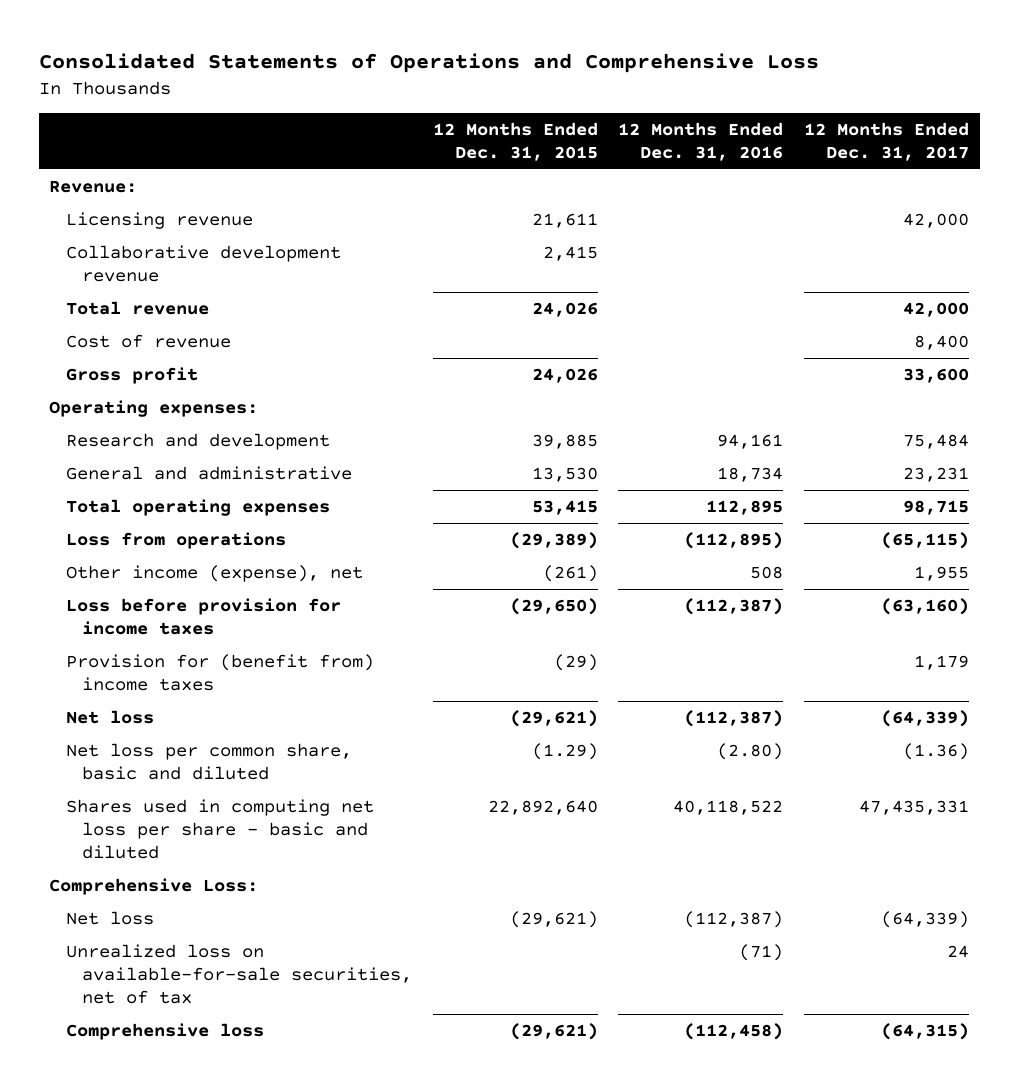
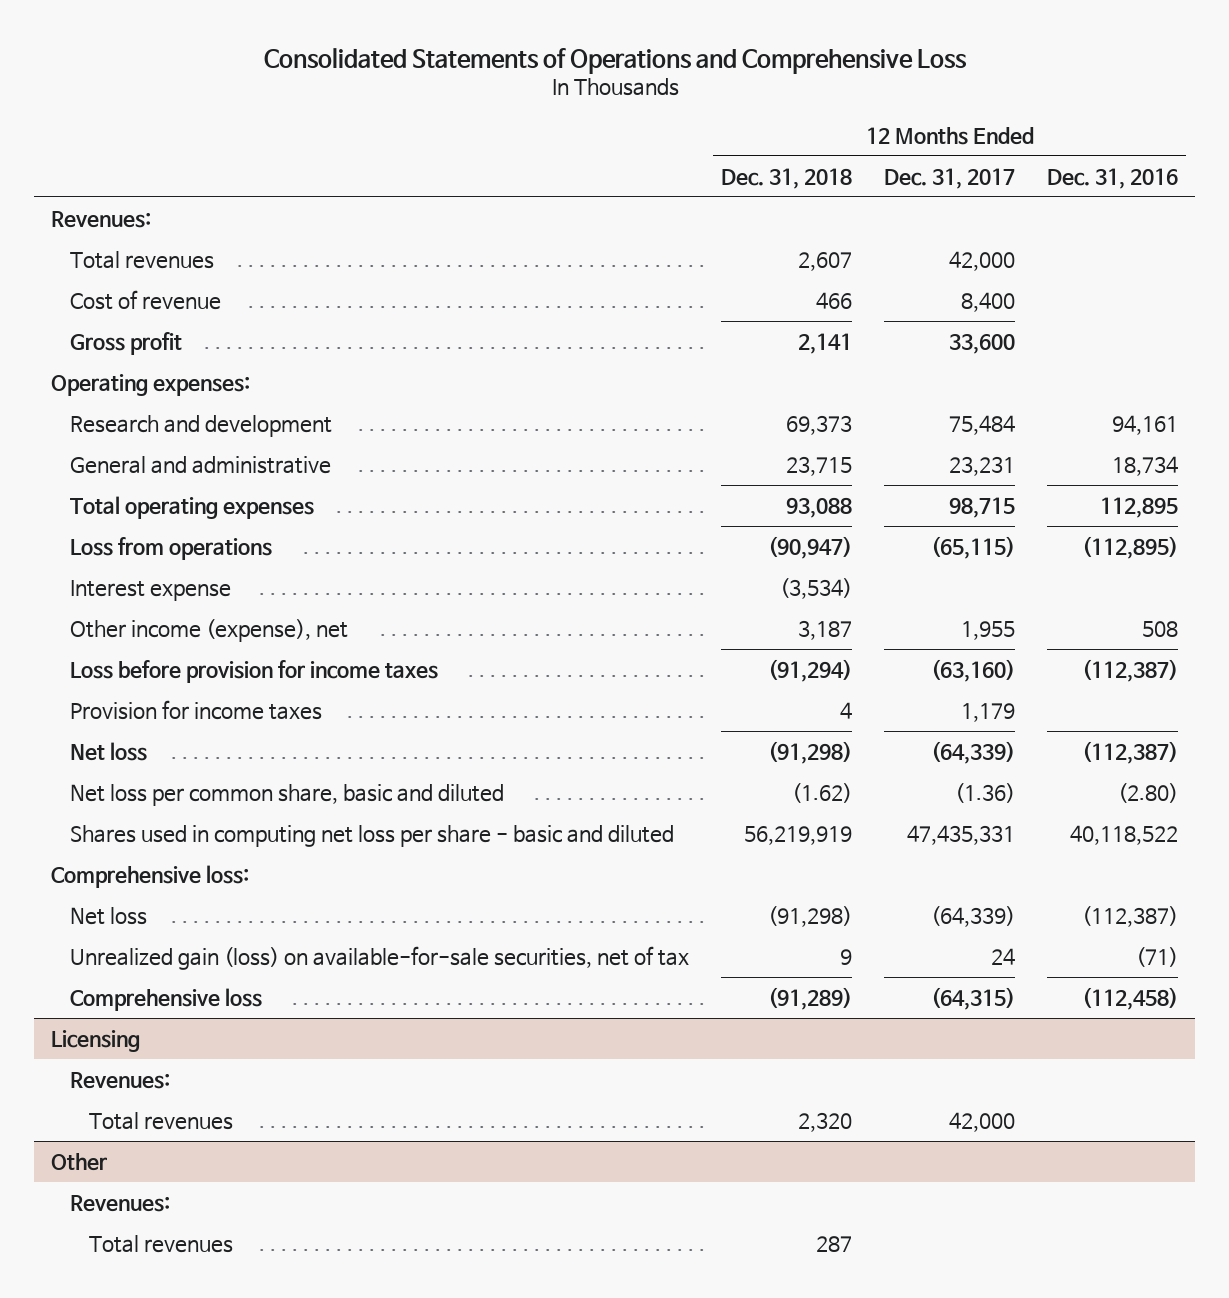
[432,122,598,161] 12 Months Ended Dec. 31, 2015 -> none
none -> [721,167,853,189] Dec. 31, 2018
[65,212,253,230] Licensing revenue -> none
[65,245,341,282] Collaborative development revenue -> none
[49,181,138,194] Revenue: -> [50,210,151,228] Revenues:
[65,301,209,316] Total revenue -> [69,250,214,269] Total revenues
none -> [69,579,231,601] Interest expense
[65,654,374,691] Provision for (benefit from) income taxes -> [69,699,322,720] Provision for income taxes
[49,878,259,896] Comprehensive Loss: -> [50,864,249,888] Comprehensive loss:
[65,944,412,1004] Unrealized loss on available-for-sale securities, net of tax -> [69,945,689,970] Unrealized gain (loss) on available-for-sale securities, net of tax
none -> [50,1029,140,1052] Licensing
none -> [69,1071,170,1089] Revenues:
none -> [89,1111,234,1130] Total revenues
none -> [50,1152,107,1171] Other
none -> [69,1194,170,1212] Revenues:
none -> [89,1234,234,1253] Total revenues

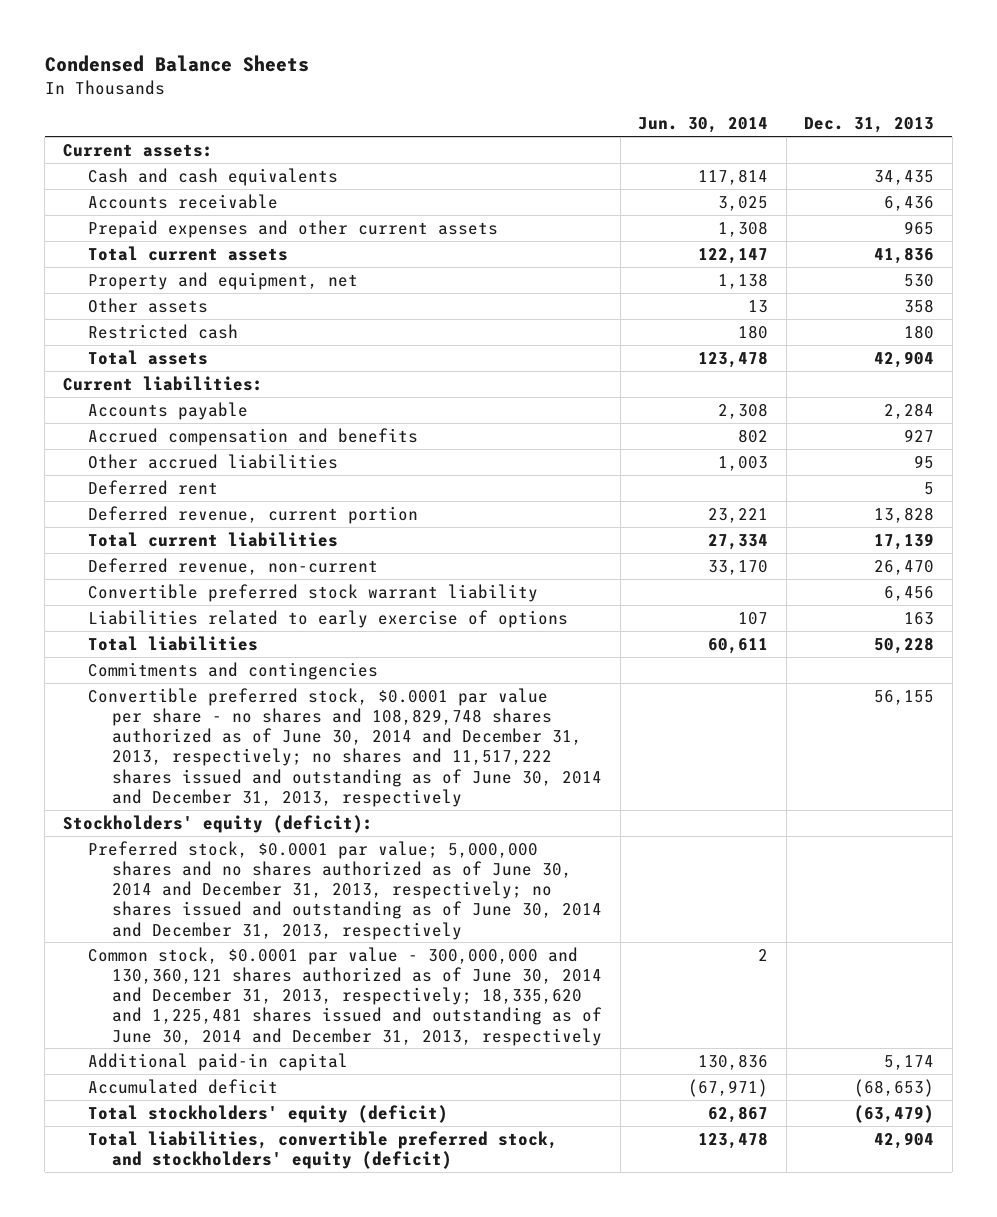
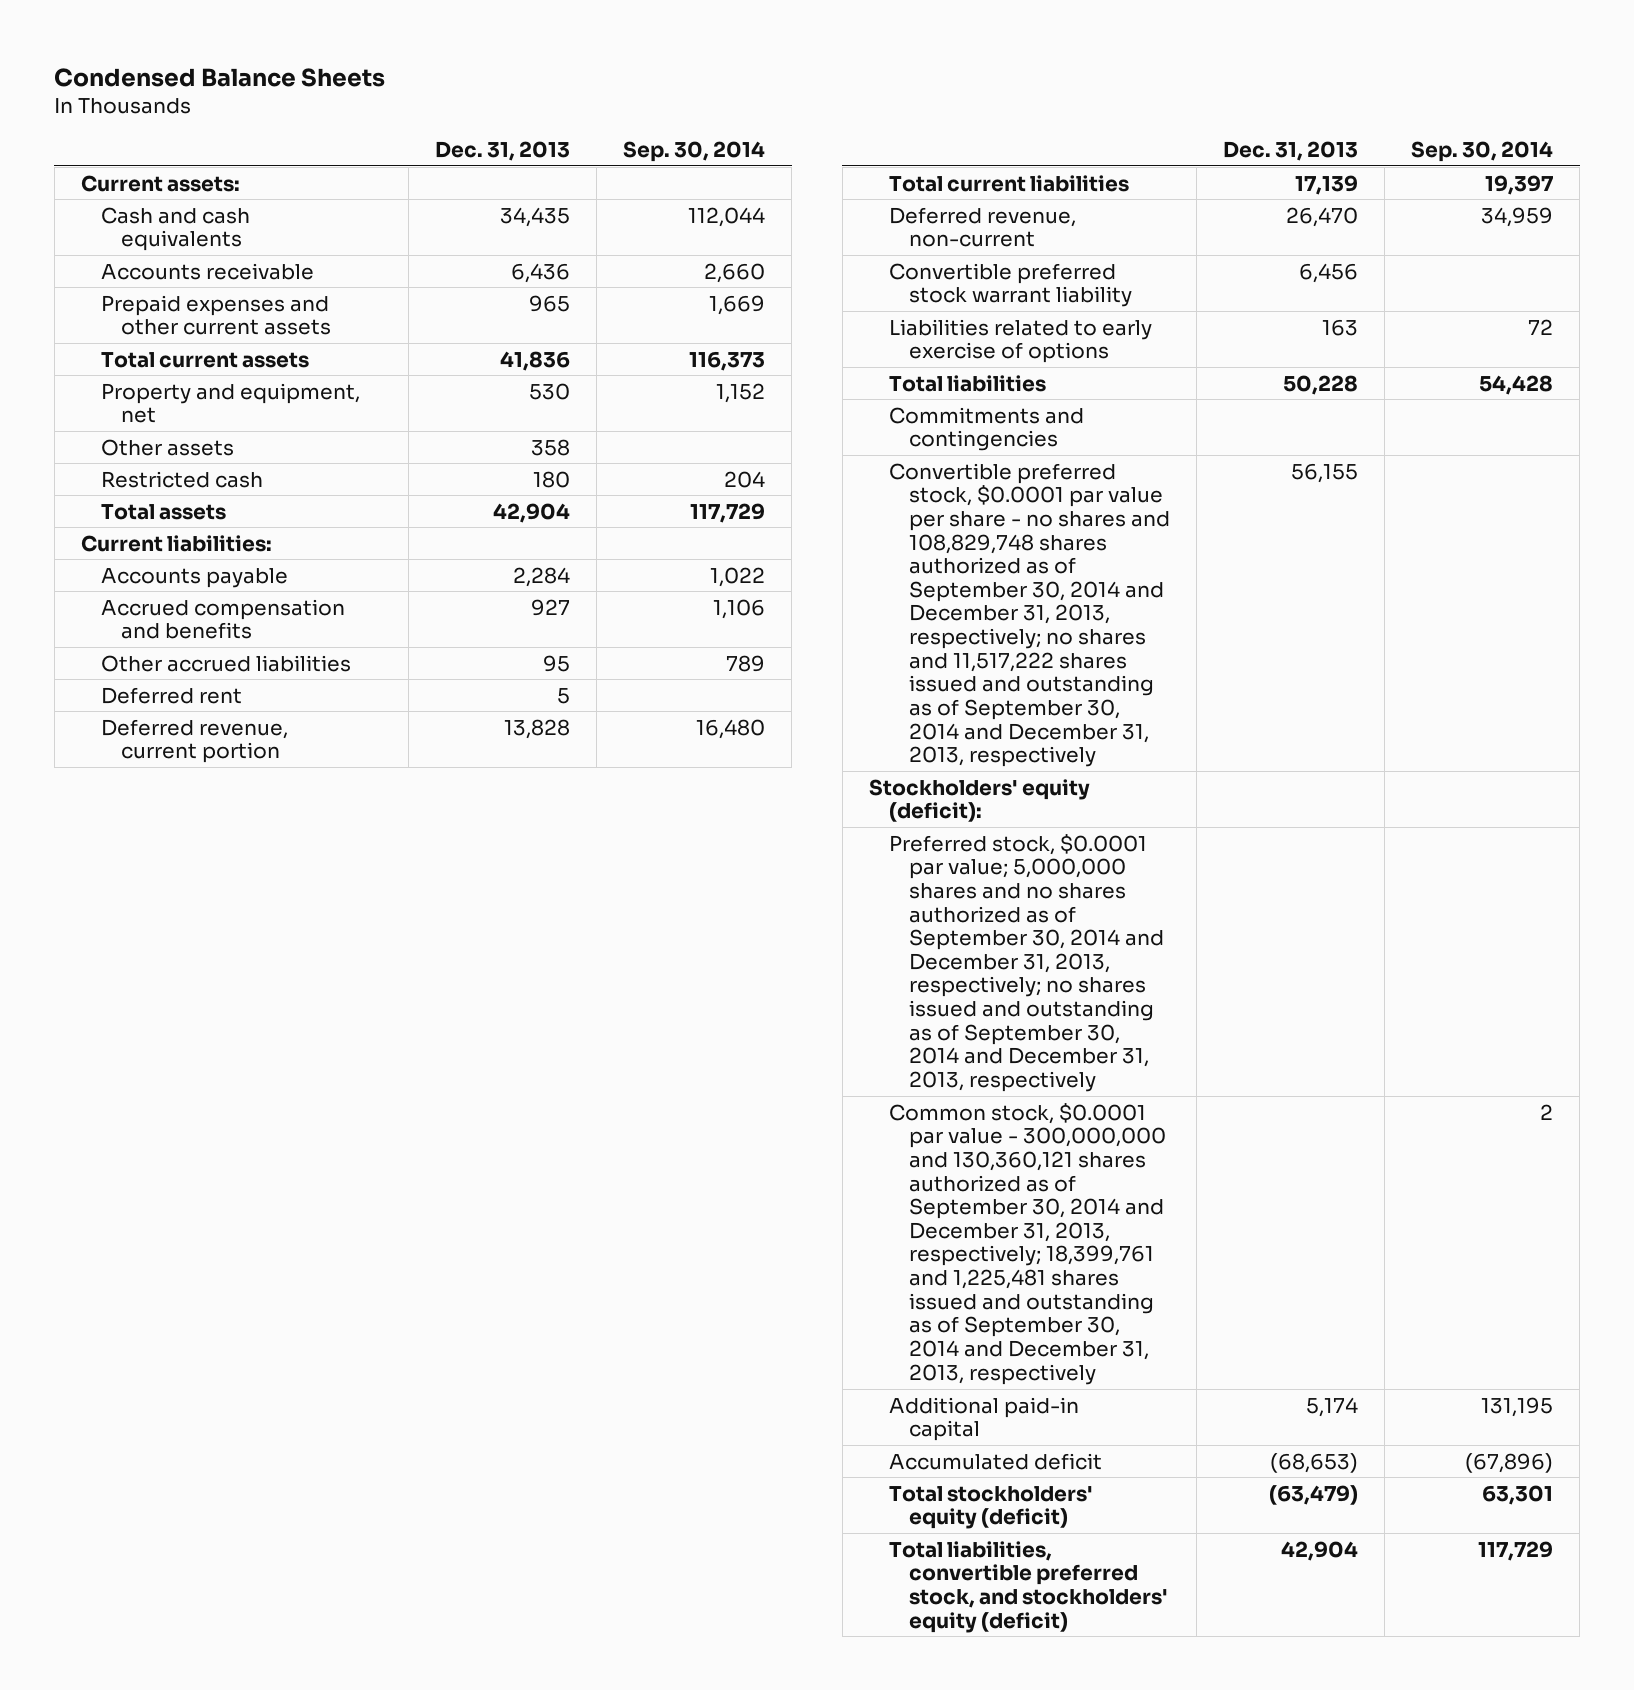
[638,117,769,134] Jun. 30, 2014 -> none
none -> [623,140,766,162] Sep. 30, 2014
[87,687,603,807] Convertible preferred stock, $0.0001 par value per share - no shares and 108,829,748 shares authorized as of June 30, 2014 and December 31, 2013, respectively; no shares and 11,517,222 shares issued and outstanding as of June 30, 2014 and December 31, 2013, respectively -> [888,462,1171,768] Convertible preferred stock, $0.0001 par value per share - no shares and 108,829,748 shares authorized as of September 30, 2014 and December 31, 2013, respectively; no shares and 11,517,222 shares issued and outstanding as of September 30, 2014 and December 31, 2013, respectively
[87,840,603,940] Preferred stock, $0.0001 par value; 5,000,000 shares and no shares authorized as of June 30, 2014 and December 31, 2013, respectively; no shares issued and outstanding as of June 30, 2014 and December 31, 2013, respectively -> [888,833,1165,1093] Preferred stock, $0.0001 par value; 5,000,000 shares and no shares authorized as of September 30, 2014 and December 31, 2013, respectively; no shares issued and outstanding as of September 30, 2014 and December 31, 2013, respectively
[87,946,603,1046] Common stock, $0.0001 par value - 300,000,000 and 130,360,121 shares authorized as of June 30, 2014 and December 31, 2013, respectively; 18,335,620 and 1,225,481 shares issued and outstanding as of June 30, 2014 and December 31, 2013, respectively -> [888,1102,1167,1385] Common stock, $0.0001 par value - 300,000,000 and 130,360,121 shares authorized as of September 30, 2014 and December 31, 2013, respectively; 18,399,761 and 1,225,481 shares issued and outstanding as of September 30, 2014 and December 31, 2013, respectively

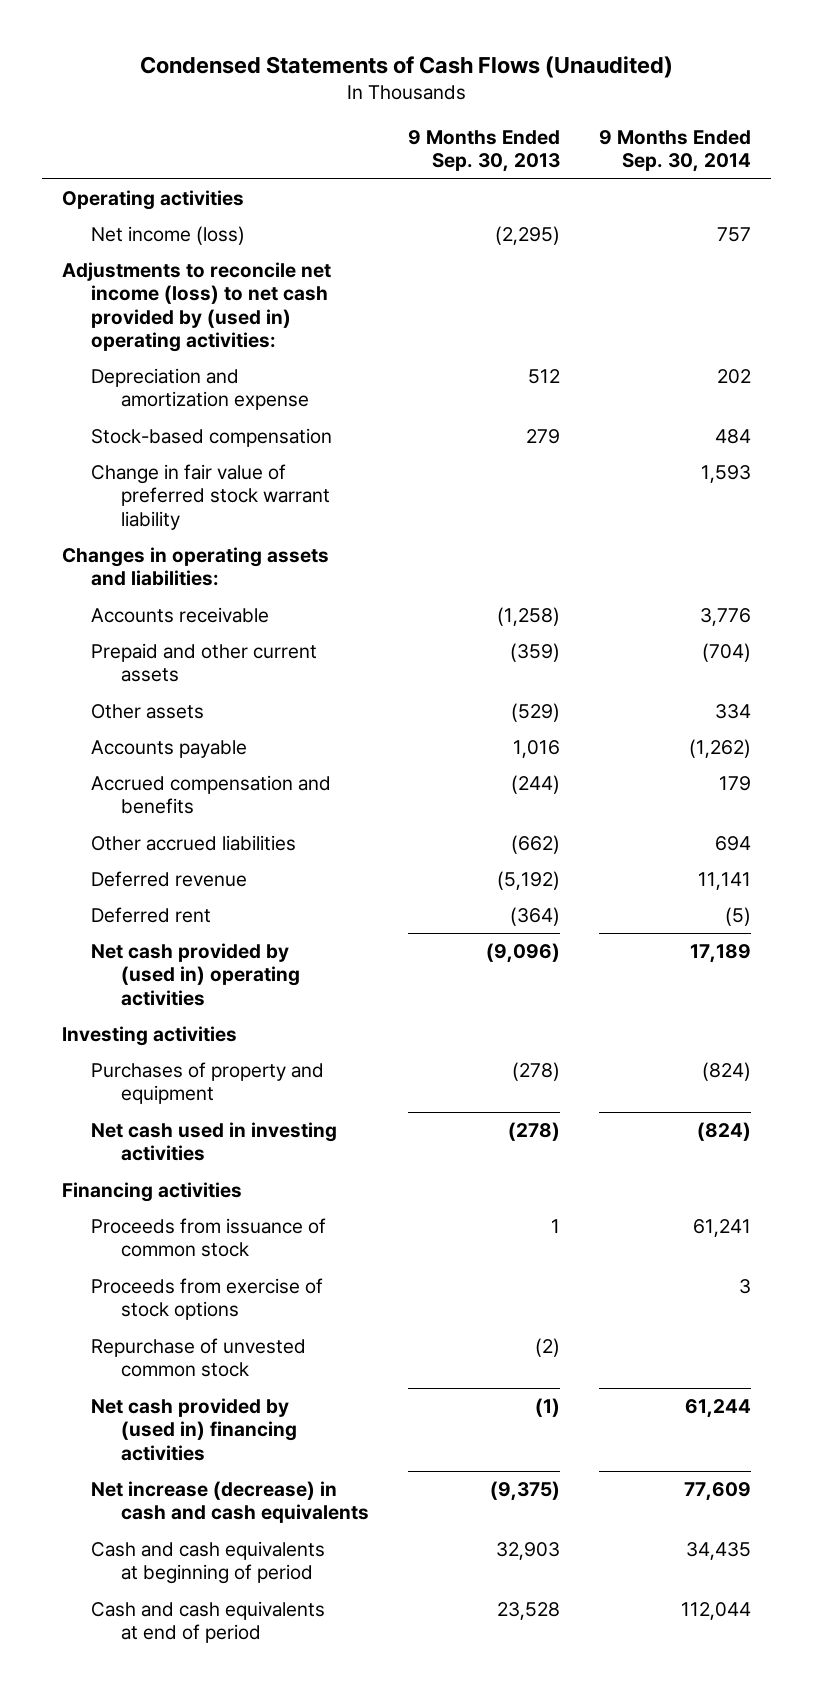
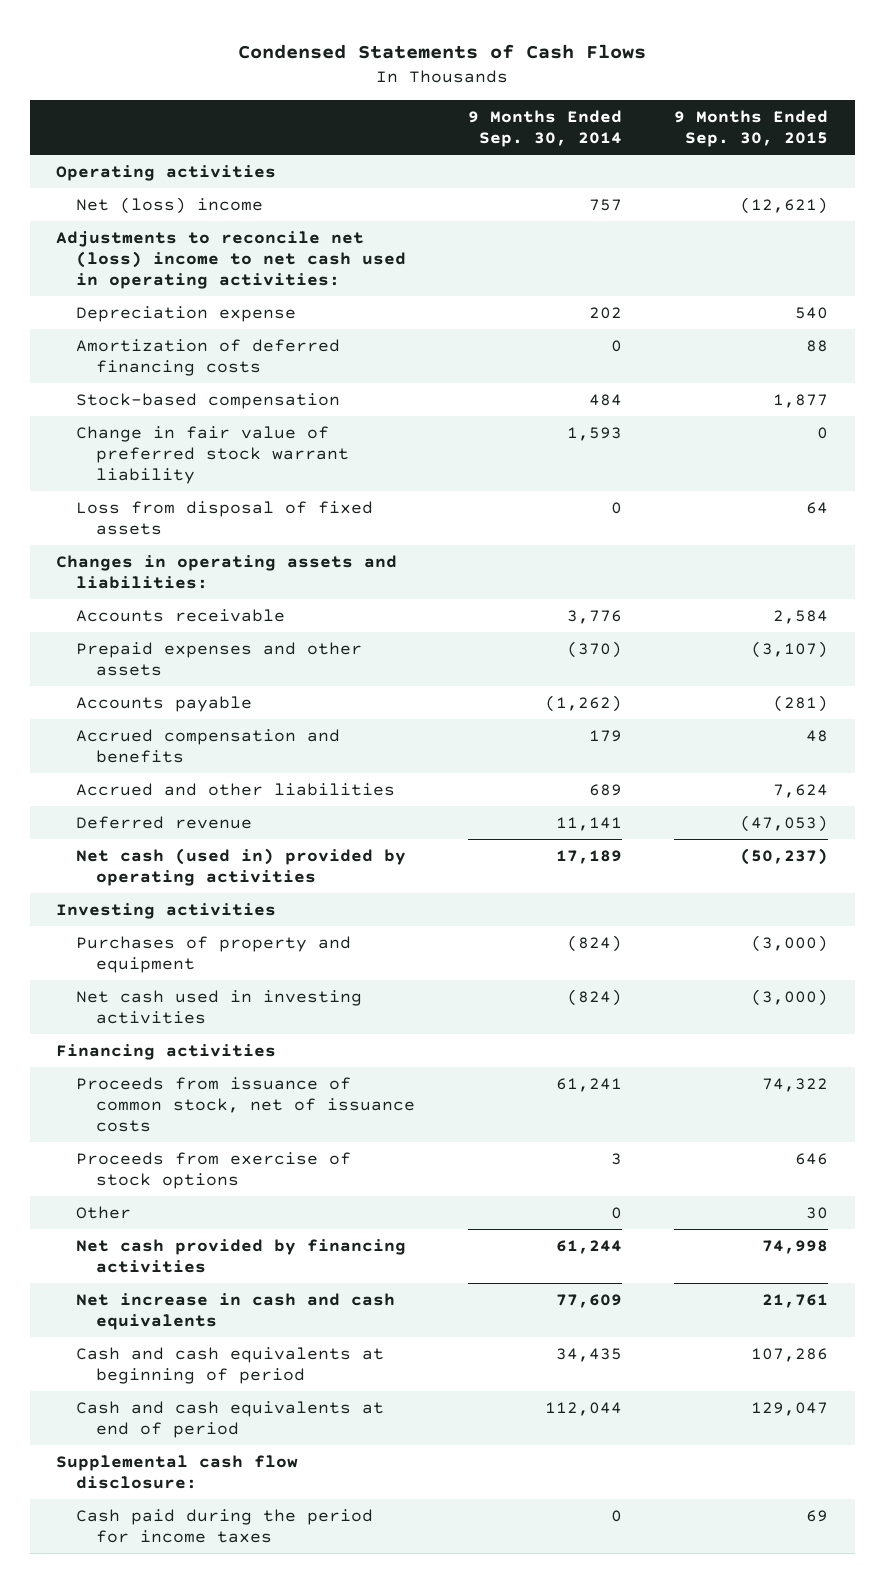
[139,55,673,78] Condensed Statements of Cash Flows (Unaudited) -> [238,43,647,59] Condensed Statements of Cash Flows
[408,130,561,173] 9 Months Ended Sep. 30, 2013 -> none
none -> [674,110,829,147] 9 Months Ended Sep. 30, 2015
[91,226,246,246] Net income (loss) -> [76,197,264,215] Net (loss) income
[61,262,331,352] Adjustments to reconcile net income (loss) to net cash provided by (used in) operating activities: -> [56,231,407,289] Adjustments to reconcile net (loss) income to net cash used in operating activities:
[91,368,309,411] Depreciation and amortization expense -> [76,306,297,323] Depreciation expense
none -> [76,339,341,376] Amortization of deferred financing costs
none -> [76,501,374,535] Loss from disposal of fixed assets
[91,704,205,720] Other assets -> none
[91,643,318,683] Prepaid and other current assets -> [76,642,363,676] Prepaid expenses and other assets
[702,643,752,663] (704) -> [566,641,622,659] (370)
[91,835,297,852] Other accrued liabilities -> [76,783,396,797] Accrued and other liabilities
[715,836,752,852] 694 -> [588,784,622,797] 689
[91,907,212,924] Deferred rent -> none
[91,943,300,1006] Net cash provided by (used in) operating activities -> [76,848,407,886] Net cash (used in) provided by operating activities
[91,1218,327,1258] Proceeds from issuance of common stock -> [76,1077,415,1132] Proceeds from issuance of common stock, net of issuance costs
[91,1338,307,1378] Repurchase of unvested common stock -> none
none -> [76,1206,132,1220] Other
[91,1398,297,1461] Net cash provided by (used in) financing activities -> [76,1239,407,1273] Net cash provided by financing activities
[91,1481,369,1524] Net increase (decrease) in cash and cash equivalents -> [76,1293,396,1330] Net increase in cash and cash equivalents
none -> [56,1455,299,1489] Supplemental cash flow disclosure:
none -> [76,1509,374,1543] Cash paid during the period for income taxes

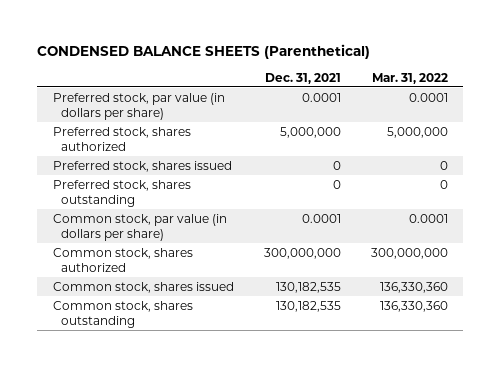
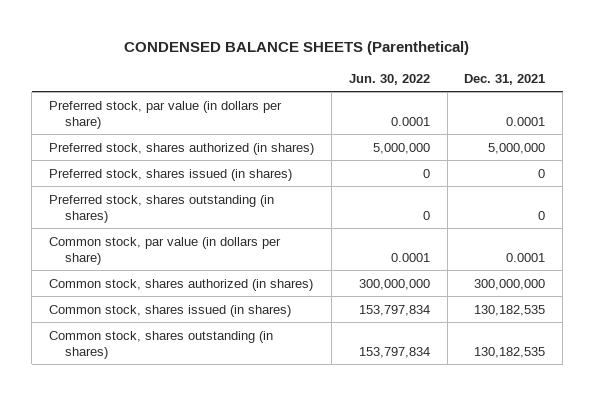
[371,72,448,84] Mar. 31, 2022 -> none
none -> [348,73,430,85] Jun. 30, 2022
[52,126,191,151] Preferred stock, shares authorized -> [49,142,315,155] Preferred stock, shares authorized (in shares)
[52,160,232,172] Preferred stock, shares issued -> [49,168,293,181] Preferred stock, shares issued (in shares)
[52,179,191,207] Preferred stock, shares outstanding -> [49,194,275,223] Preferred stock, shares outstanding (in shares)
[52,247,193,272] Common stock, shares authorized -> [49,278,314,291] Common stock, shares authorized (in shares)
[52,281,234,293] Common stock, shares issued -> [49,304,292,317] Common stock, shares issued (in shares)
[52,300,193,328] Common stock, shares outstanding -> [49,330,274,359] Common stock, shares outstanding (in shares)

